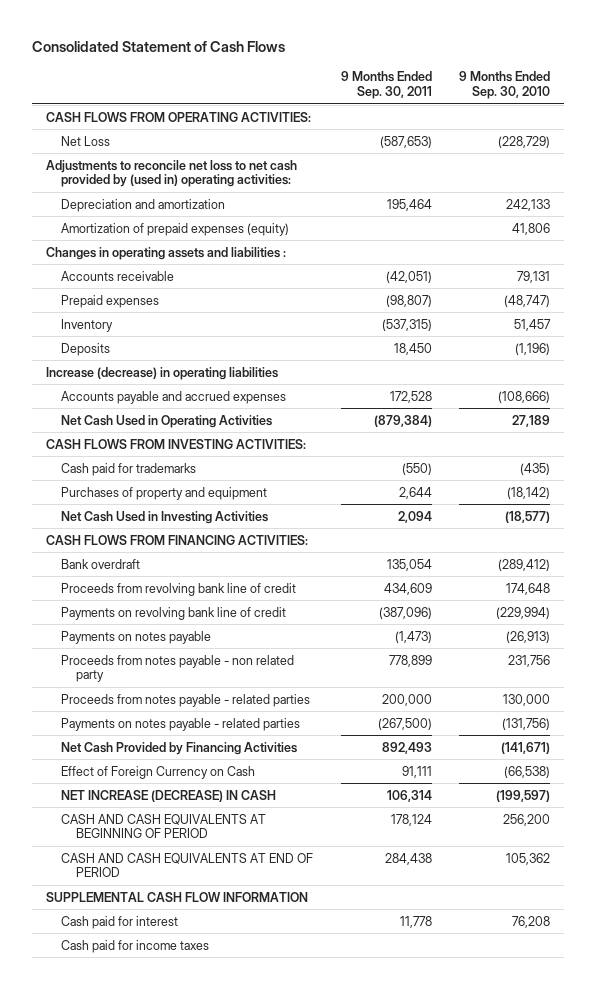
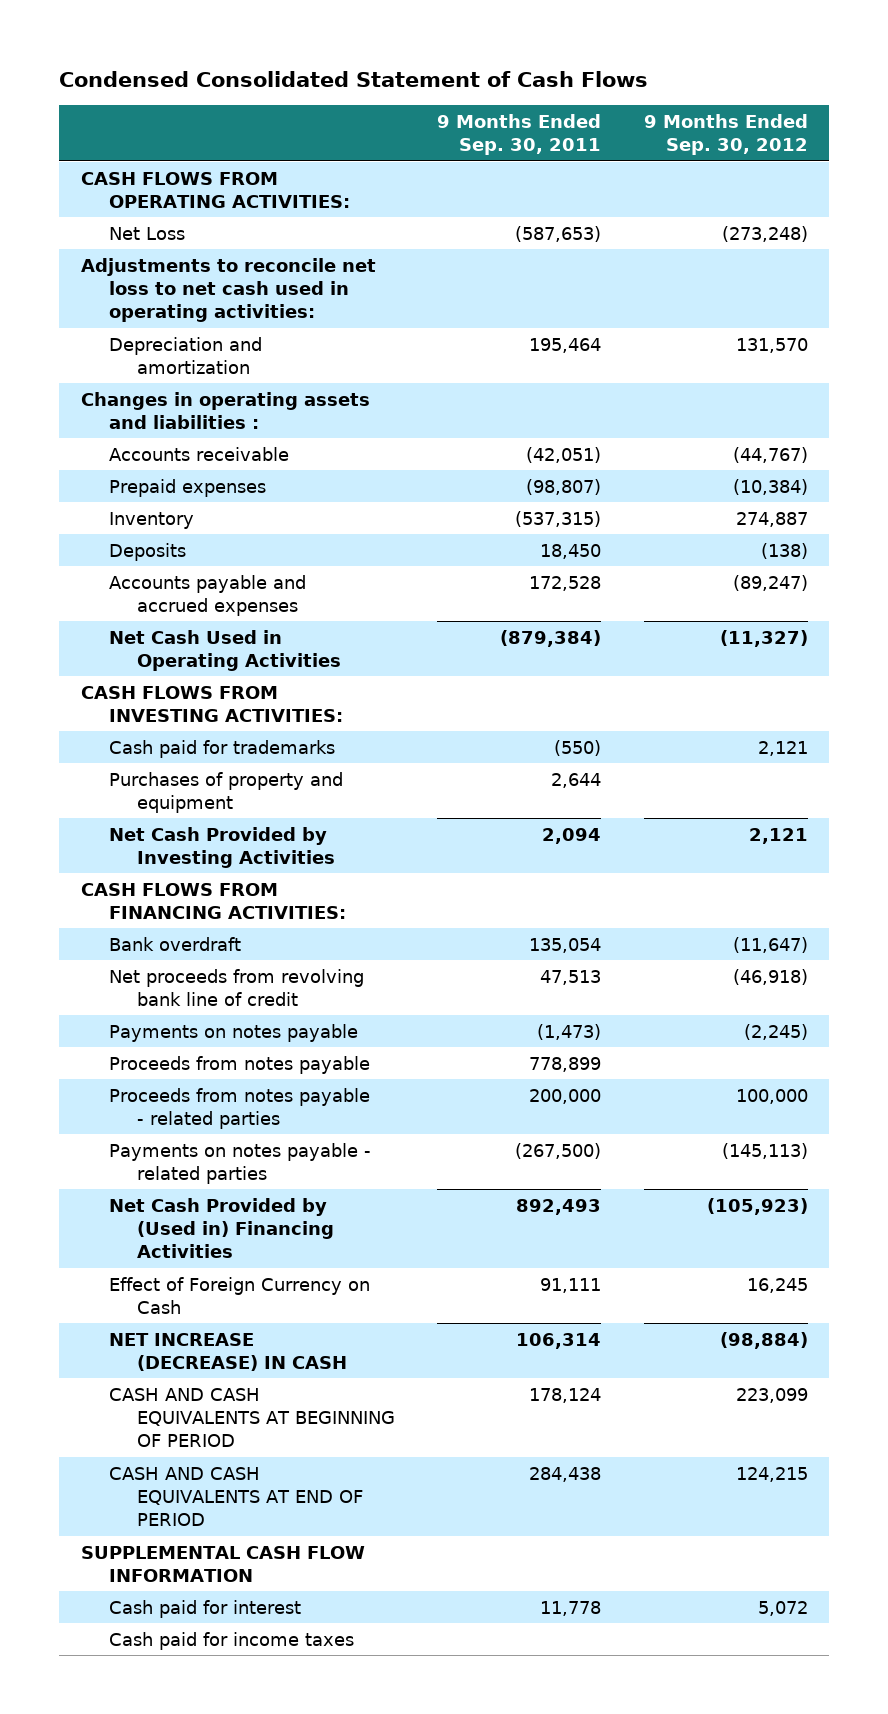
[32,41,286,53] Consolidated Statement of Cash Flows -> [59,71,649,88] Condensed Consolidated Statement of Cash Flows
[459,71,551,100] 9 Months Ended Sep. 30, 2010 -> none
none -> [643,114,808,156] 9 Months Ended Sep. 30, 2012
[46,159,298,188] Adjustments to reconcile net loss to net cash provided by (used in) operating activities: -> [80,257,376,323] Adjustments to reconcile net loss to net cash used in operating activities:
[60,222,289,236] Amortization of prepaid expenses (equity) -> none
[46,366,279,380] Increase (decrease) in operating liabilities -> none
[60,510,268,524] Net Cash Used in Investing Activities -> [108,826,335,868] Net Cash Provided by Investing Activities
[60,606,286,620] Payments on revolving bank line of credit -> none
[60,582,296,596] Proceeds from revolving bank line of credit -> [108,968,364,1006] Net proceeds from revolving bank line of credit
[383,582,432,595] 434,609 -> [540,969,602,985] 47,513
[60,654,294,683] Proceeds from notes payable - non related party -> [108,1055,370,1074] Proceeds from notes payable
[60,741,297,755] Net Cash Provided by Financing Activities -> [108,1197,334,1259] Net Cash Provided by (Used in) Financing Activities

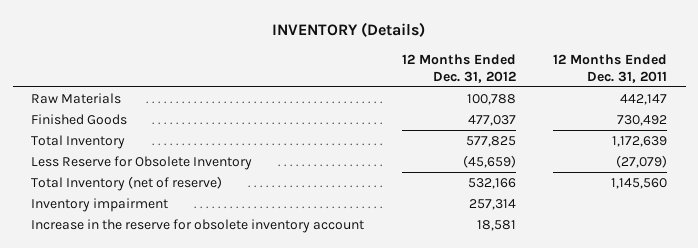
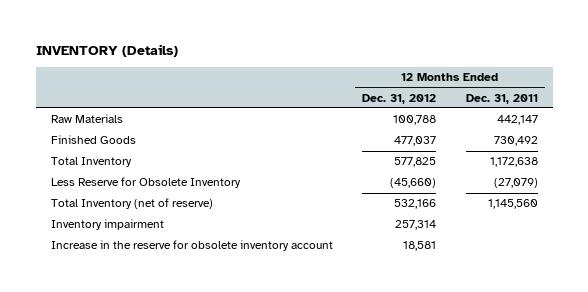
[611,135,667,147] 1,172,639 -> [489,157,538,168] 1,172,638
[462,154,516,168] (45,659) -> [390,178,437,189] (45,660)

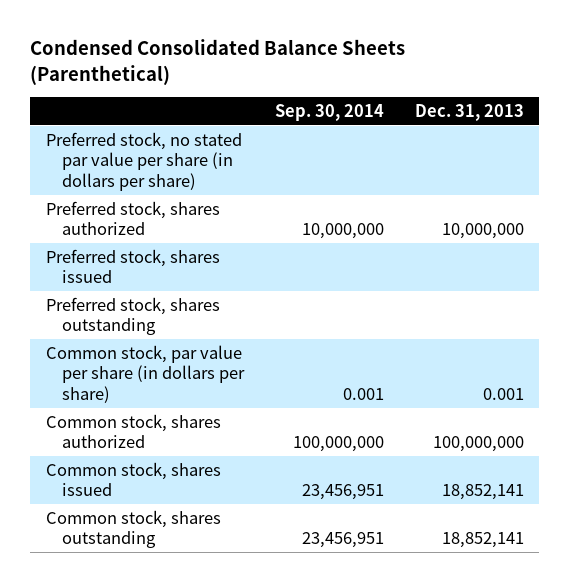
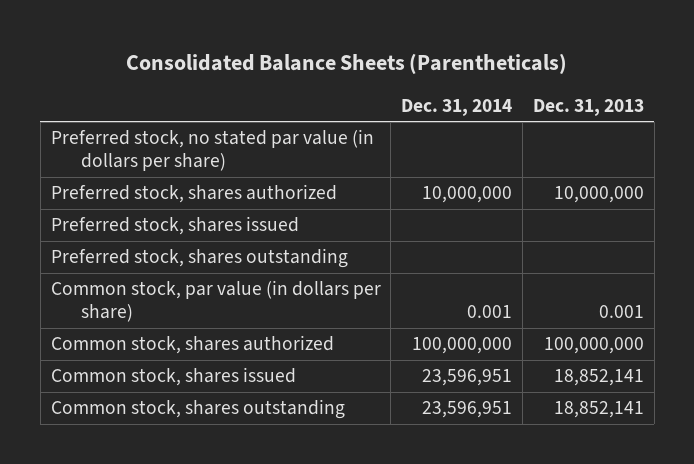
[30,39,406,85] Condensed Consolidated Balance Sheets (Parenthetical) -> [126,53,568,75] Consolidated Balance Sheets (Parentheticals)
[274,103,384,121] Sep. 30, 2014 -> none
none -> [401,98,513,116] Dec. 31, 2014
[45,131,242,191] Preferred stock, no stated par value per share (in dollars per share) -> [50,129,374,172] Preferred stock, no stated par value (in dollars per share)
[45,344,245,403] Common stock, par value per share (in dollars per share) -> [50,280,381,323] Common stock, par value (in dollars per share)

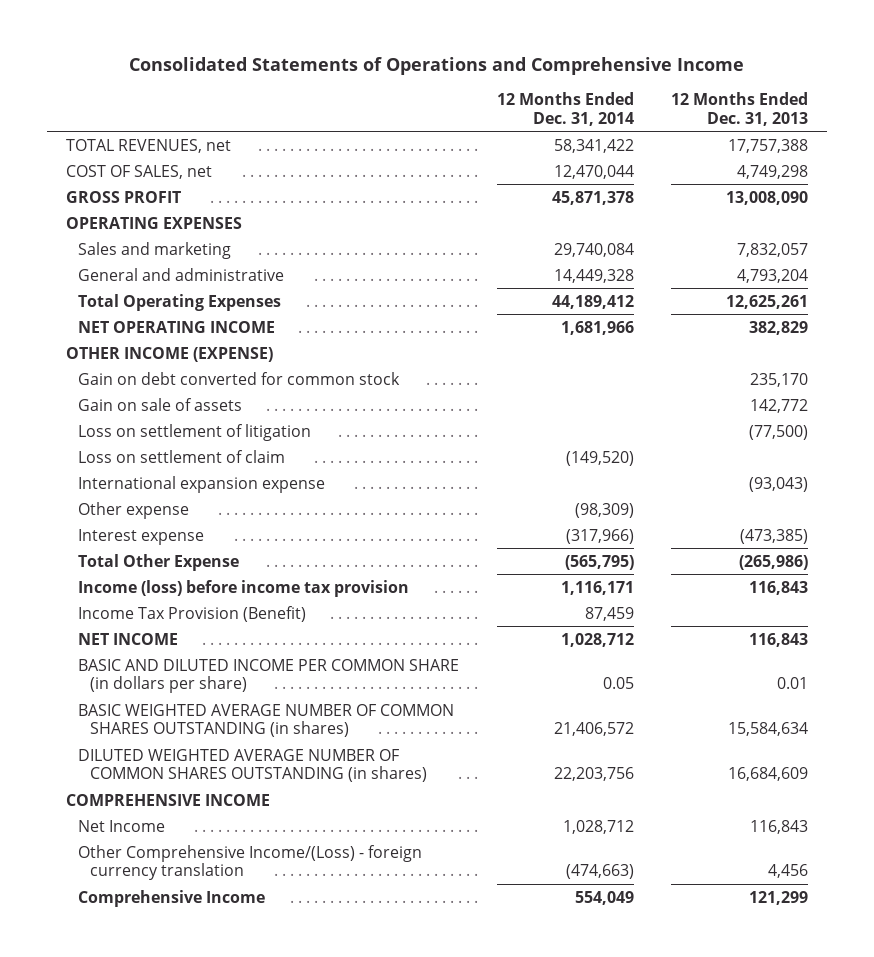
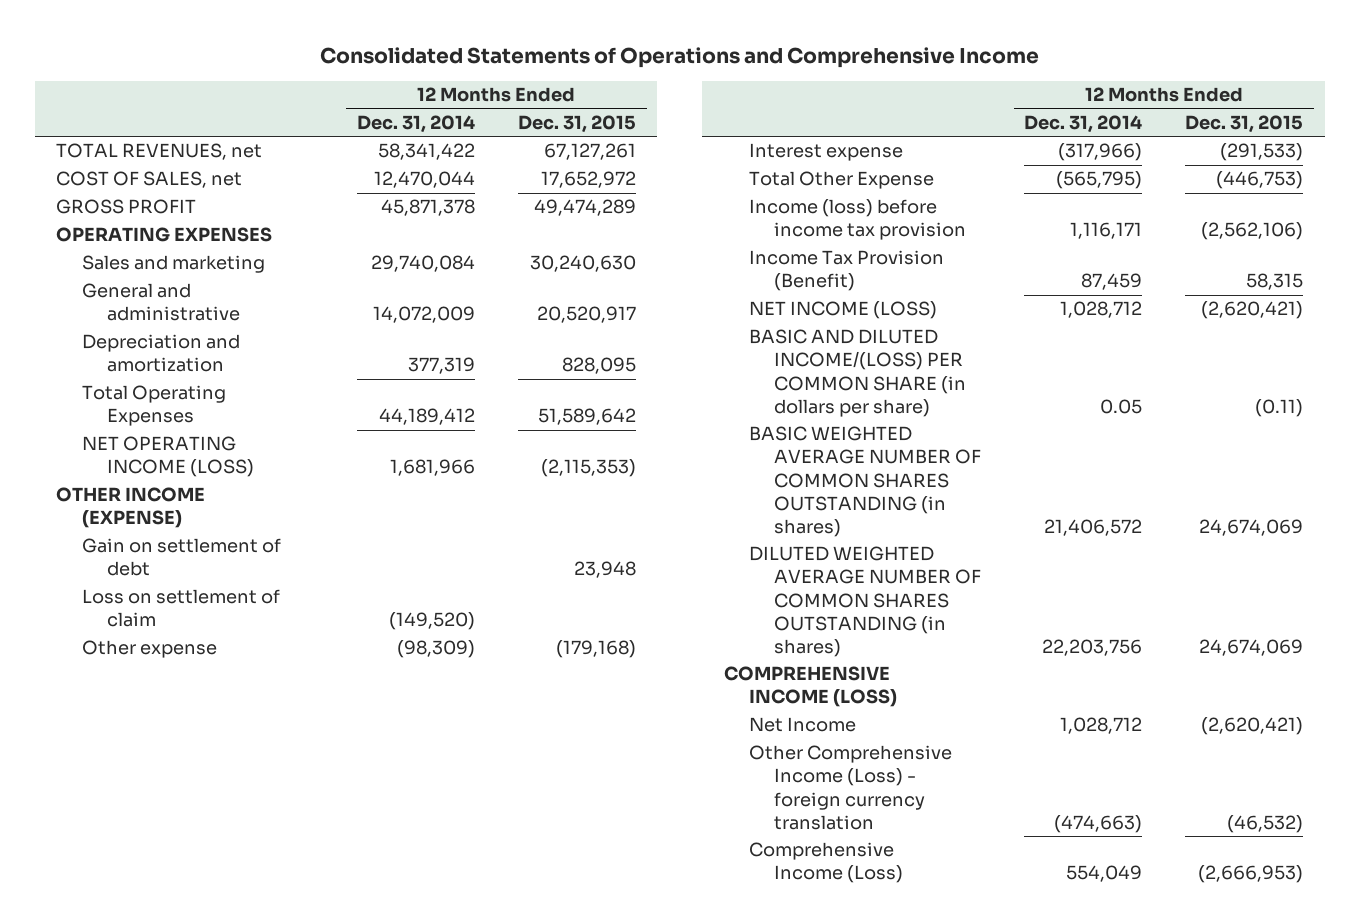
[671,92,809,126] 12 Months Ended Dec. 31, 2013 -> none
none -> [517,115,636,134] Dec. 31, 2015
[553,268,634,283] 14,449,328 -> [372,306,475,324] 14,072,009
none -> [81,334,240,373] Depreciation and amortization
[78,320,276,333] NET OPERATING INCOME -> [81,436,254,478] NET OPERATING INCOME (LOSS)
[78,397,243,411] Gain on sale of assets -> none
[78,423,312,441] Loss on settlement of litigation -> none
[78,371,401,385] Gain on debt converted for common stock -> [81,538,281,577] Gain on settlement of debt
[78,475,326,493] International expansion expense -> none
[78,632,179,645] NET INCOME -> [749,301,938,320] NET INCOME (LOSS)
[78,658,460,694] BASIC AND DILUTED INCOME PER COMMON SHARE (in dollars per share) -> [749,329,967,417] BASIC AND DILUTED INCOME/(LOSS) PER COMMON SHARE (in dollars per share)
[65,793,270,806] COMPREHENSIVE INCOME -> [723,666,898,708] COMPREHENSIVE INCOME (LOSS)
[78,844,423,881] Other Comprehensive Income/(Loss) - foreign currency translation -> [749,745,953,830] Other Comprehensive Income (Loss) - foreign currency translation
[78,889,266,907] Comprehensive Income -> [749,842,904,884] Comprehensive Income (Loss)

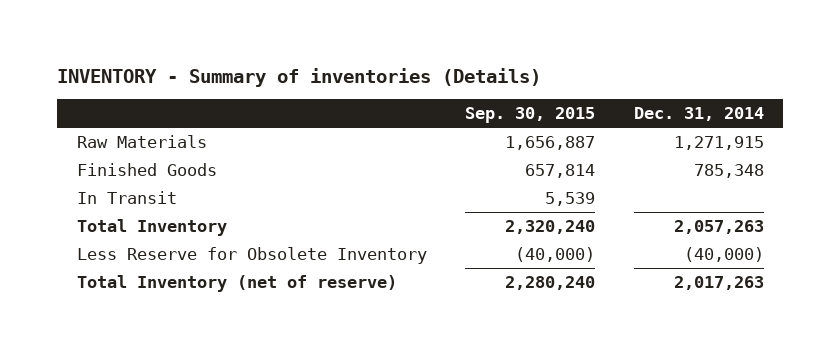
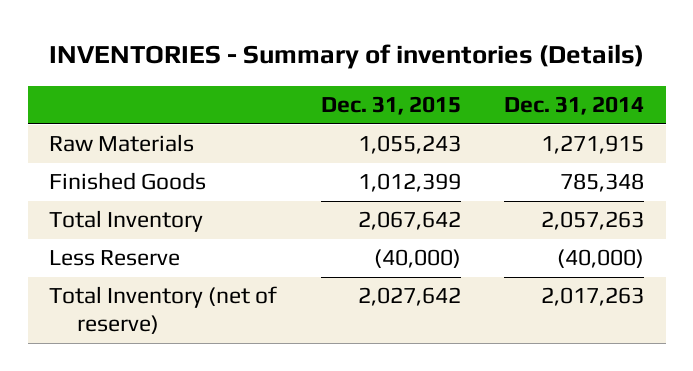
[57,67,542,87] INVENTORY - Summary of inventories (Details) -> [48,44,644,70] INVENTORIES - Summary of inventories (Details)
[465,107,596,124] Sep. 30, 2015 -> none
none -> [320,96,461,116] Dec. 31, 2015
[76,190,177,204] In Transit -> none
[76,246,427,264] Less Reserve for Obsolete Inventory -> [49,250,181,267] Less Reserve

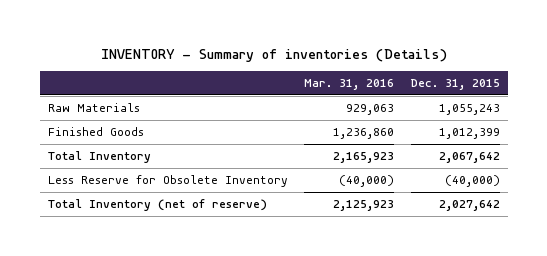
[48,44,644,70] INVENTORIES - Summary of inventories (Details) -> [100,48,447,62] INVENTORY - Summary of inventories (Details)
[504,96,645,116] Dec. 31, 2014 -> none
none -> [304,79,395,91] Mar. 31, 2016
[49,250,181,267] Less Reserve -> [47,175,288,188] Less Reserve for Obsolete Inventory

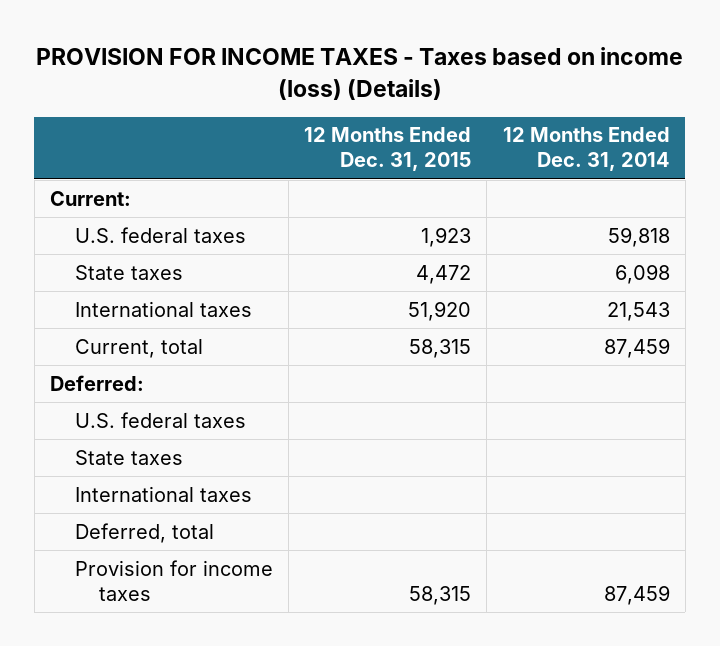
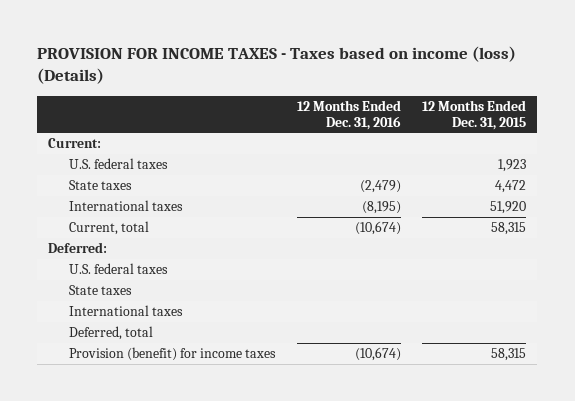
[502,127,670,172] 12 Months Ended Dec. 31, 2014 -> none
none -> [296,99,401,131] 12 Months Ended Dec. 31, 2016
[74,559,273,601] Provision for income taxes -> [68,347,276,362] Provision (benefit) for income taxes

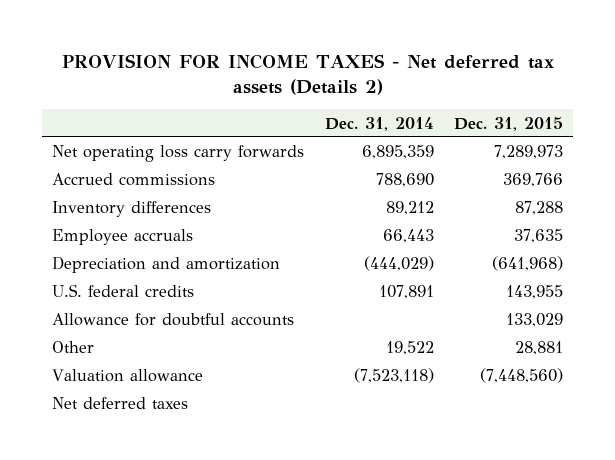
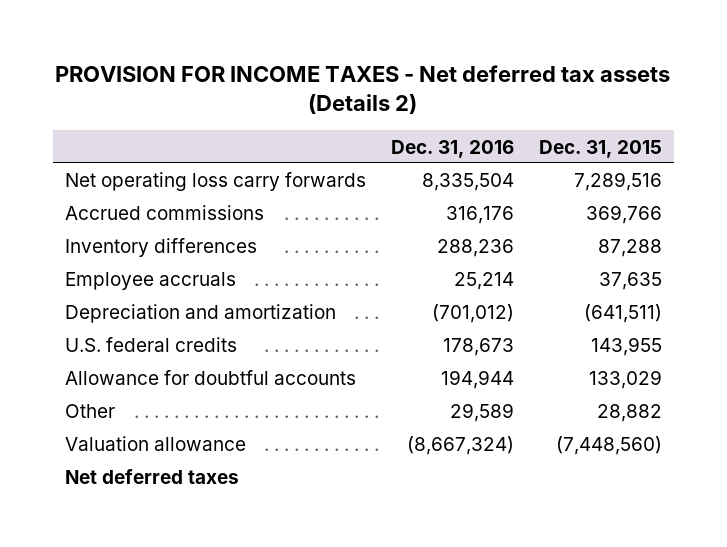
[324,116,434,131] Dec. 31, 2014 -> none
none -> [390,139,514,158] Dec. 31, 2016
[493,145,563,160] 7,289,973 -> [573,172,662,192] 7,289,516
[491,256,563,272] (641,968) -> [583,304,662,324] (641,511)
[514,341,563,356] 28,881 -> [596,404,662,423] 28,882

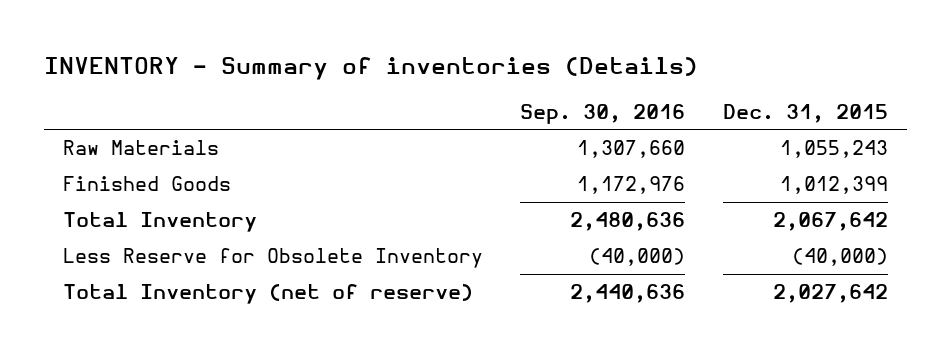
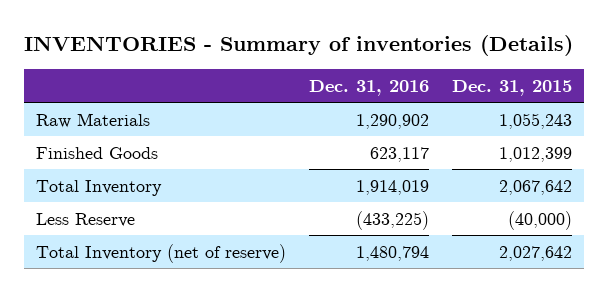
[43,56,698,80] INVENTORY - Summary of inventories (Details) -> [23,35,573,57] INVENTORIES - Summary of inventories (Details)
[520,103,686,124] Sep. 30, 2016 -> none
none -> [308,79,429,96] Dec. 31, 2016
[62,248,483,269] Less Reserve for Obsolete Inventory -> [35,212,135,227] Less Reserve

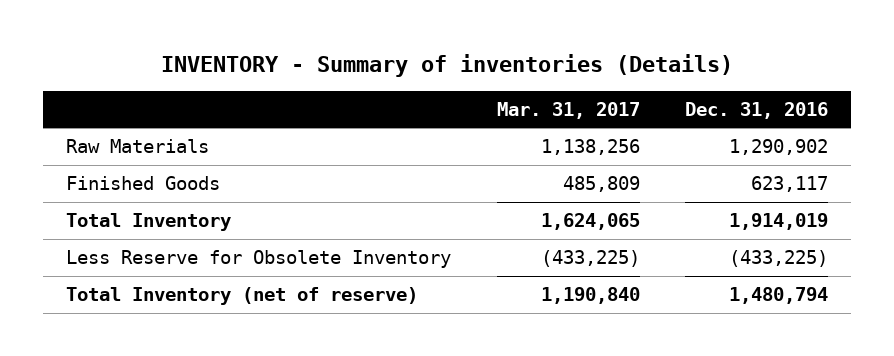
[23,35,573,57] INVENTORIES - Summary of inventories (Details) -> [161,54,734,78] INVENTORY - Summary of inventories (Details)
[452,79,573,96] Dec. 31, 2015 -> none
none -> [496,101,640,119] Mar. 31, 2017
[35,212,135,227] Less Reserve -> [65,250,451,269] Less Reserve for Obsolete Inventory

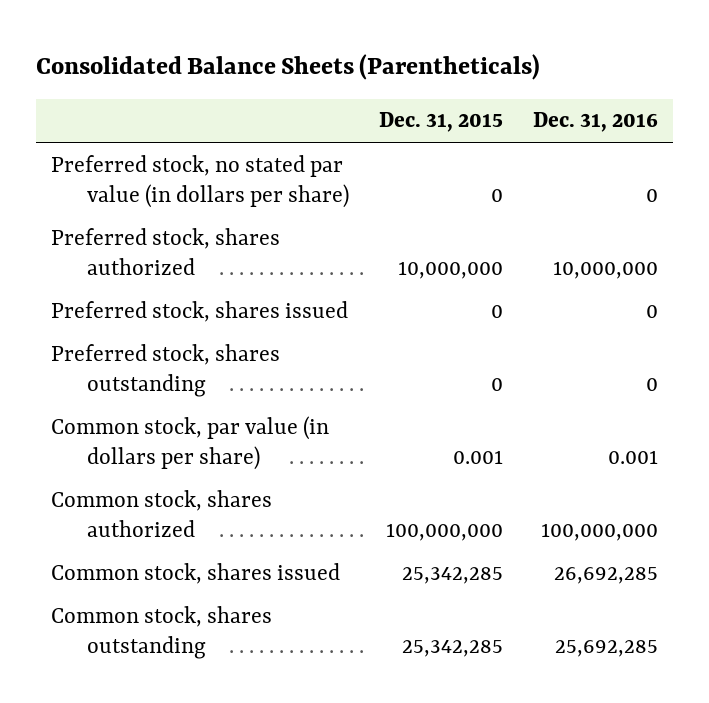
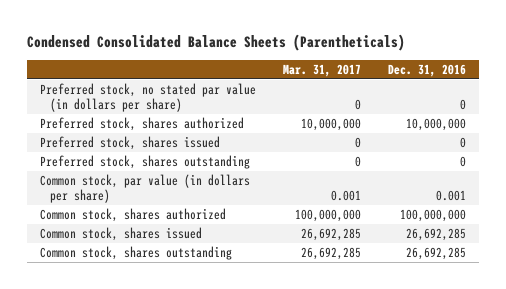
[36,54,541,81] Consolidated Balance Sheets (Parentheticals) -> [27,34,406,52] Condensed Consolidated Balance Sheets (Parentheticals)
[378,112,503,133] Dec. 31, 2015 -> none
none -> [283,63,362,77] Mar. 31, 2017
[554,639,658,657] 25,692,285 -> [405,246,466,260] 26,692,285

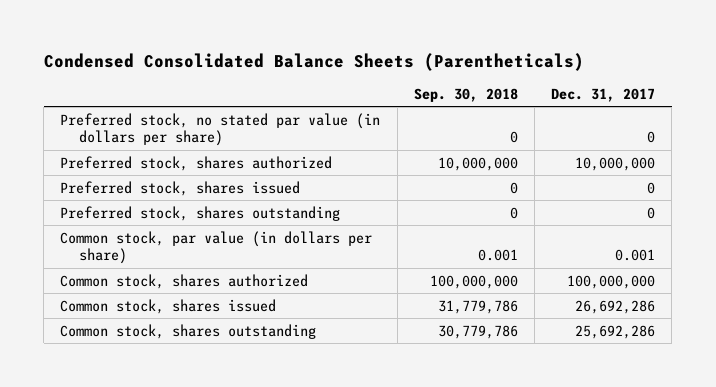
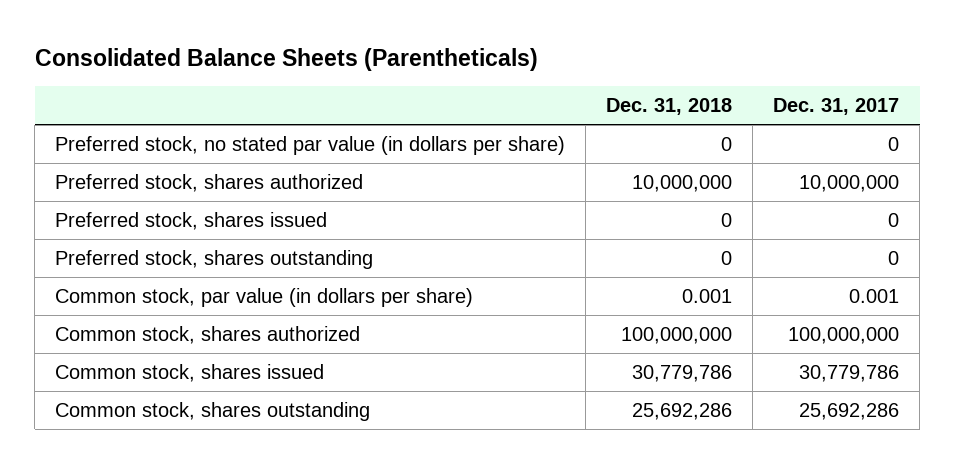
[43,52,584,71] Condensed Consolidated Balance Sheets (Parentheticals) -> [34,47,538,71] Consolidated Balance Sheets (Parentheticals)
[413,87,518,102] Sep. 30, 2018 -> none
none -> [606,97,733,115] Dec. 31, 2018
[575,299,656,314] 26,692,286 -> [799,364,900,382] 30,779,786

